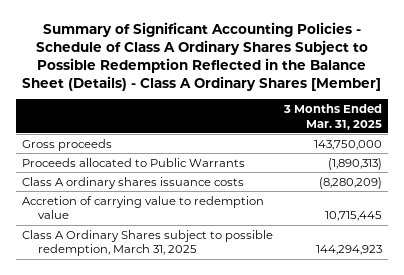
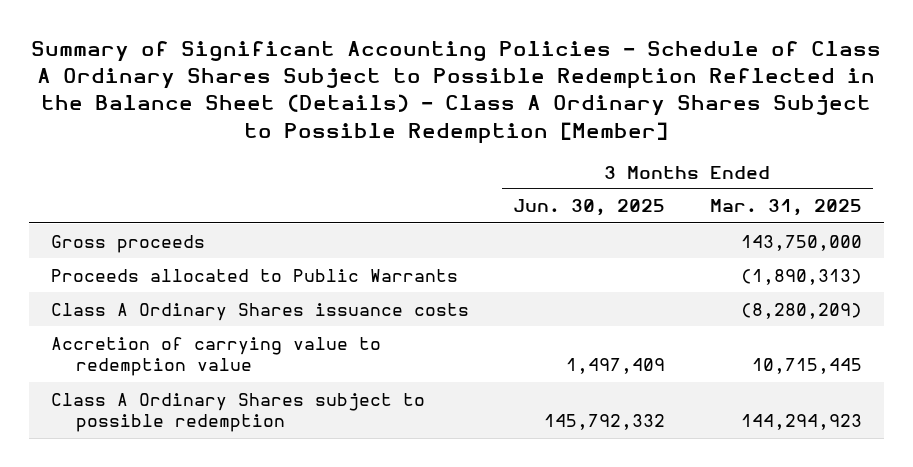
[21,21,381,91] Summary of Significant Accounting Policies - Schedule of Class A Ordinary Shares Subject to Possible Redemption Reflected in the Balance Sheet (Details) - Class A Ordinary Shares [Member] -> [31,40,882,144] Summary of Significant Accounting Policies - Schedule of Class A Ordinary Shares Subject to Possible Redemption Reflected in the Balance Sheet (Details) - Class A Ordinary Shares Subject to Possible Redemption [Member]
none -> [513,199,666,217] Jun. 30, 2025
[21,176,244,189] Class A ordinary shares issuance costs -> [50,302,469,321] Class A Ordinary Shares issuance costs
[21,229,273,257] Class A Ordinary Shares subject to possible redemption, March 31, 2025 -> [50,392,425,433] Class A Ordinary Shares subject to possible redemption

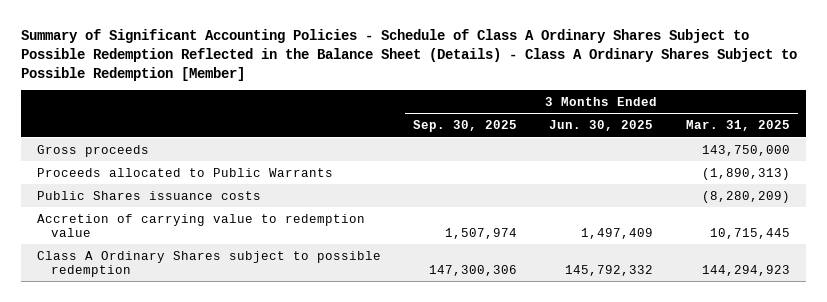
none -> [413,120,518,133] Sep. 30, 2025
[50,302,469,321] Class A Ordinary Shares issuance costs -> [37,190,262,200] Public Shares issuance costs

